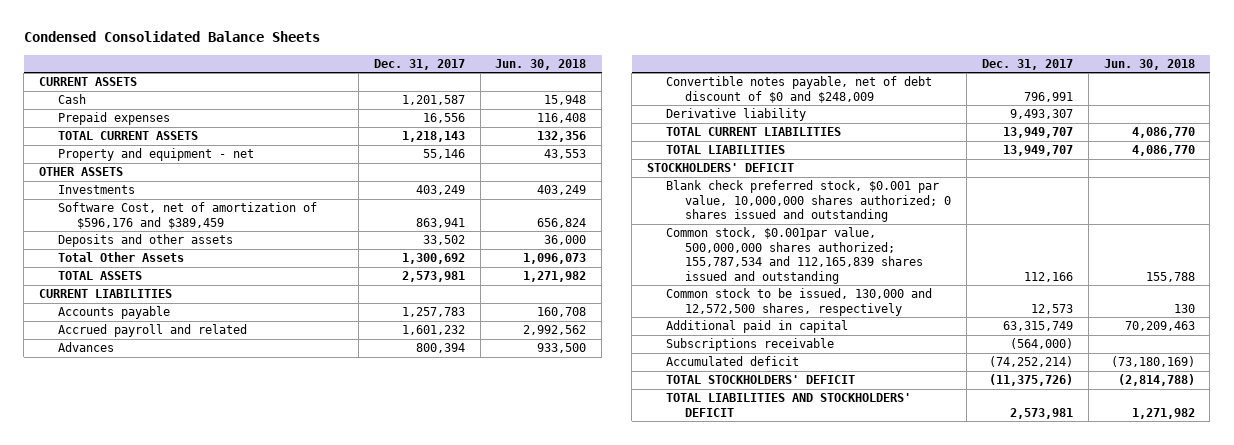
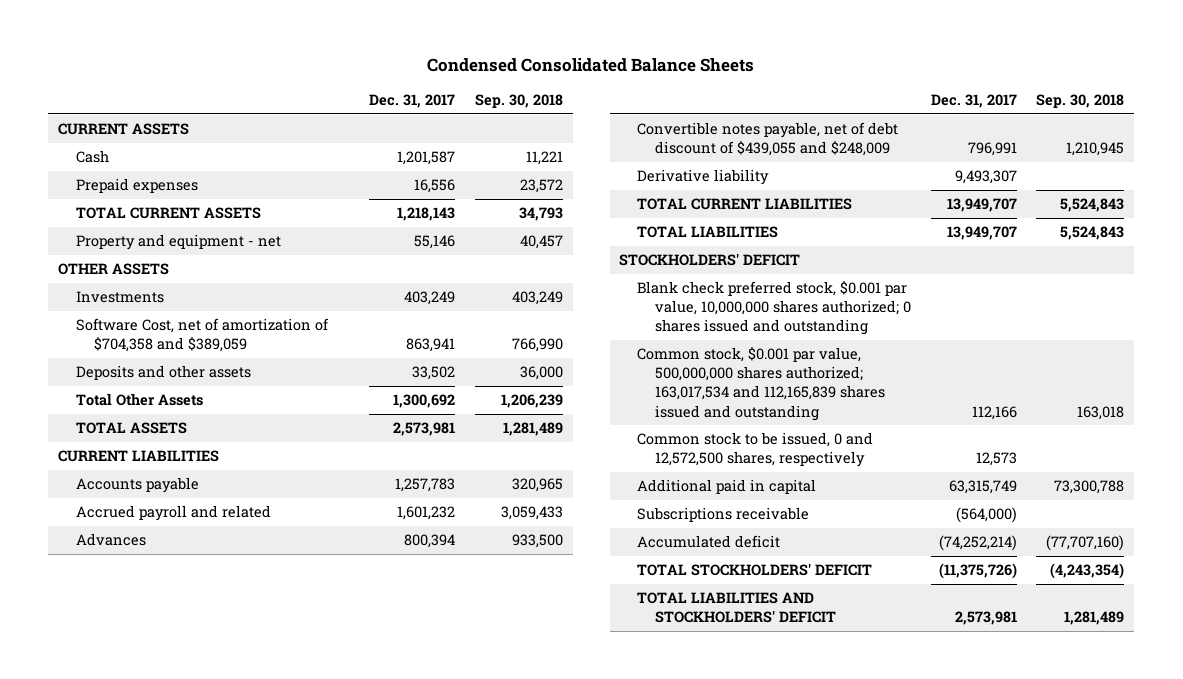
[495,58,587,70] Jun. 30, 2018 -> none
none -> [475,94,564,109] Sep. 30, 2018
[58,202,318,229] Software Cost, net of amortization of $596,176 and $389,459 -> [75,318,329,353] Software Cost, net of amortization of $704,358 and $389,059
[666,76,933,103] Convertible notes payable, net of debt discount of $0 and $248,009 -> [637,122,899,157] Convertible notes payable, net of debt discount of $439,055 and $248,009
[666,227,924,284] Common stock, $0.001par value, 500,000,000 shares authorized; 155,787,534 and 112,165,839 shares issued and outstanding -> [637,347,886,421] Common stock, $0.001 par value, 500,000,000 shares authorized; 163,017,534 and 112,165,839 shares issued and outstanding
[666,288,933,316] Common stock to be issued, 130,000 and 12,572,500 shares, respectively -> [637,432,874,468] Common stock to be issued, 0 and 12,572,500 shares, respectively

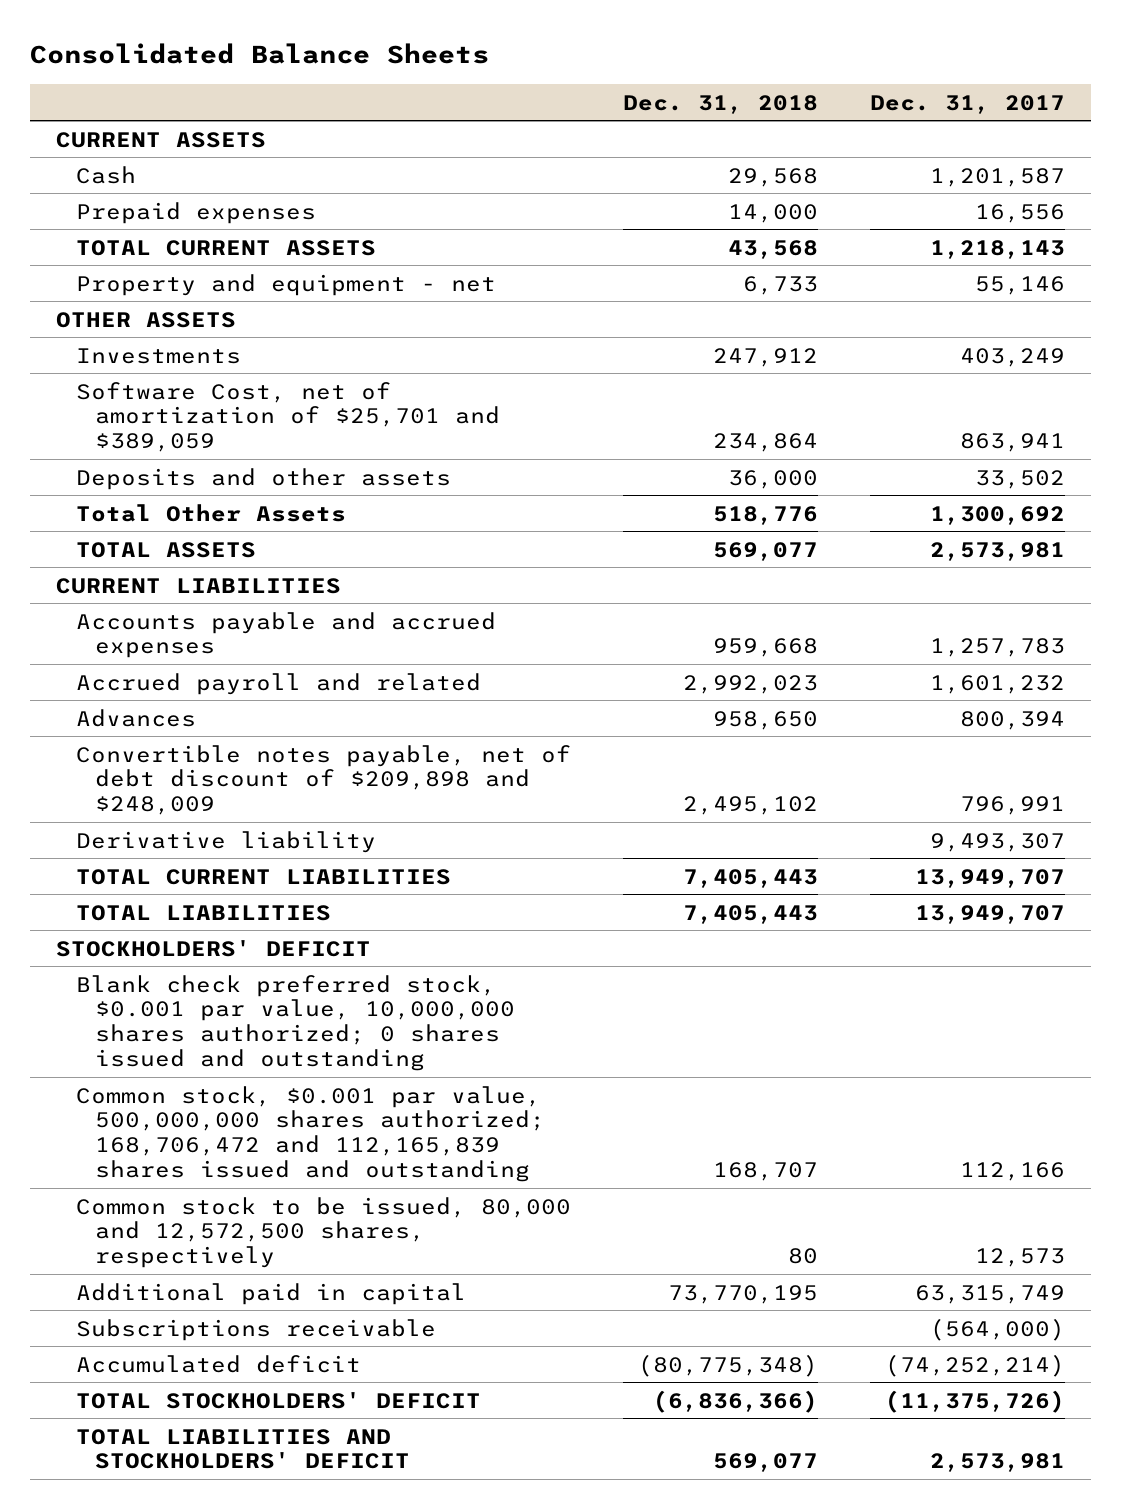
[427,58,755,73] Condensed Consolidated Balance Sheets -> [30,42,490,64] Consolidated Balance Sheets
[475,94,564,109] Sep. 30, 2018 -> none
none -> [622,94,818,114] Dec. 31, 2018
[75,318,329,353] Software Cost, net of amortization of $704,358 and $389,059 -> [75,381,501,453] Software Cost, net of amortization of $25,701 and $389,059
[75,477,199,494] Accounts payable -> [75,611,496,659] Accounts payable and accrued expenses
[637,122,899,157] Convertible notes payable, net of debt discount of $439,055 and $248,009 -> [75,744,571,816] Convertible notes payable, net of debt discount of $209,898 and $248,009
[637,347,886,421] Common stock, $0.001 par value, 500,000,000 shares authorized; 163,017,534 and 112,165,839 shares issued and outstanding -> [75,1085,546,1182] Common stock, $0.001 par value, 500,000,000 shares authorized; 168,706,472 and 112,165,839 shares issued and outstanding
[637,432,874,468] Common stock to be issued, 0 and 12,572,500 shares, respectively -> [75,1196,571,1269] Common stock to be issued, 80,000 and 12,572,500 shares, respectively

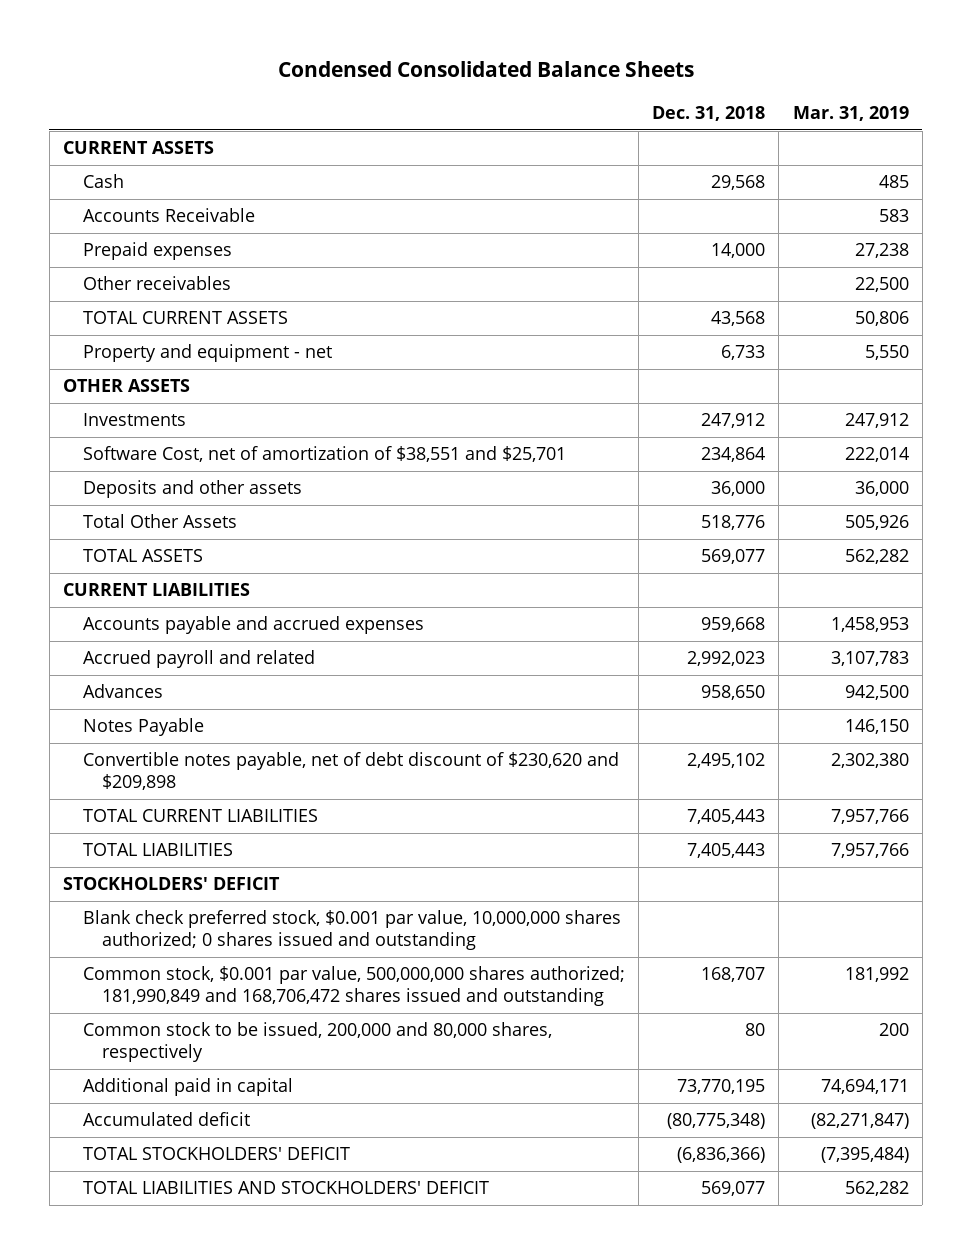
[30,42,490,64] Consolidated Balance Sheets -> [277,61,694,78] Condensed Consolidated Balance Sheets
[869,94,1065,114] Dec. 31, 2017 -> none
none -> [792,106,909,122] Mar. 31, 2019
none -> [82,208,255,223] Accounts Receivable
none -> [82,276,231,291] Other receivables
[75,381,501,453] Software Cost, net of amortization of $25,701 and $389,059 -> [82,446,566,463] Software Cost, net of amortization of $38,551 and $25,701
[75,830,376,853] Derivative liability -> none
none -> [82,718,204,737] Notes Payable
[75,744,571,816] Convertible notes payable, net of debt discount of $209,898 and $248,009 -> [82,752,619,791] Convertible notes payable, net of debt discount of $230,620 and $209,898
[75,1085,546,1182] Common stock, $0.001 par value, 500,000,000 shares authorized; 168,706,472 and 112,165,839 shares issued and outstanding -> [82,966,625,1007] Common stock, $0.001 par value, 500,000,000 shares authorized; 181,990,849 and 168,706,472 shares issued and outstanding
[75,1196,571,1269] Common stock to be issued, 80,000 and 12,572,500 shares, respectively -> [82,1022,552,1063] Common stock to be issued, 200,000 and 80,000 shares, respectively
[75,1318,436,1341] Subscriptions receivable -> none

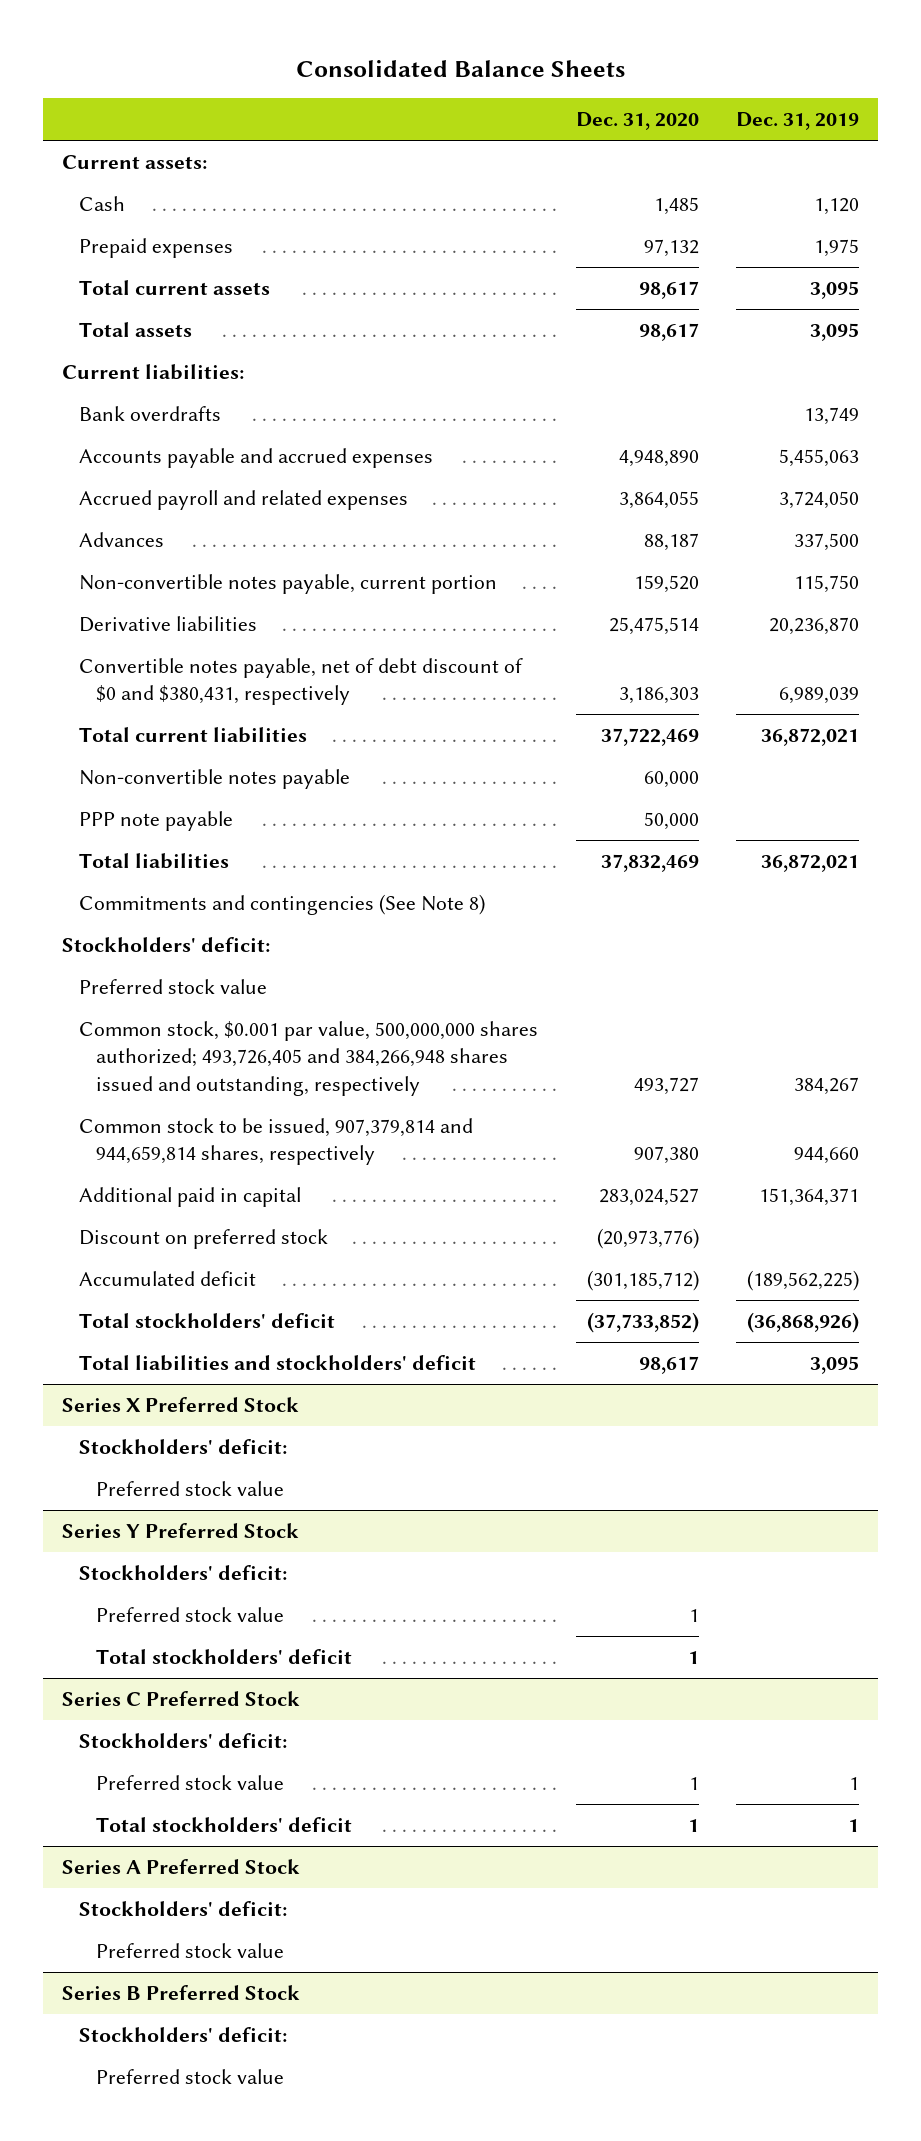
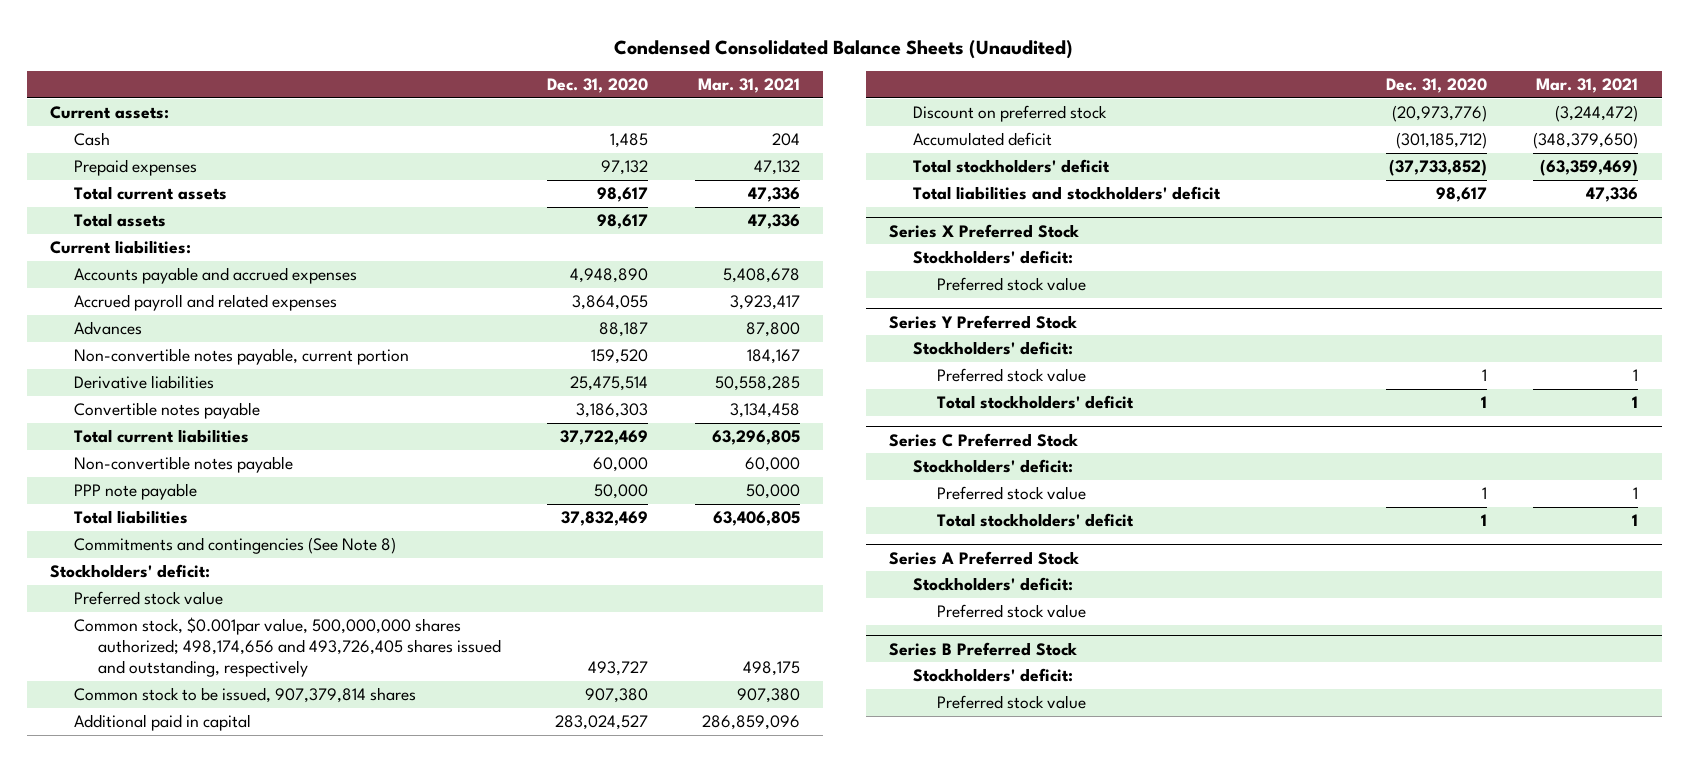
[295,59,625,77] Consolidated Balance Sheets -> [614,40,1074,60] Condensed Consolidated Balance Sheets (Unaudited)
[736,112,860,131] Dec. 31, 2019 -> none
none -> [697,78,800,94] Mar. 31, 2021
[79,405,222,421] Bank overdrafts -> none
[79,657,524,706] Convertible notes payable, net of debt discount of $0 and $380,431, respectively -> [74,401,261,419] Convertible notes payable
[79,1020,539,1096] Common stock, $0.001 par value, 500,000,000 shares authorized; 493,726,405 and 384,266,948 shares issued and outstanding, respectively -> [74,616,501,678] Common stock, $0.001par value, 500,000,000 shares authorized; 498,174,656 and 493,726,405 shares issued and outstanding, respectively
[79,1117,474,1166] Common stock to be issued, 907,379,814 and 944,659,814 shares, respectively -> [74,686,417,703] Common stock to be issued, 907,379,814 shares

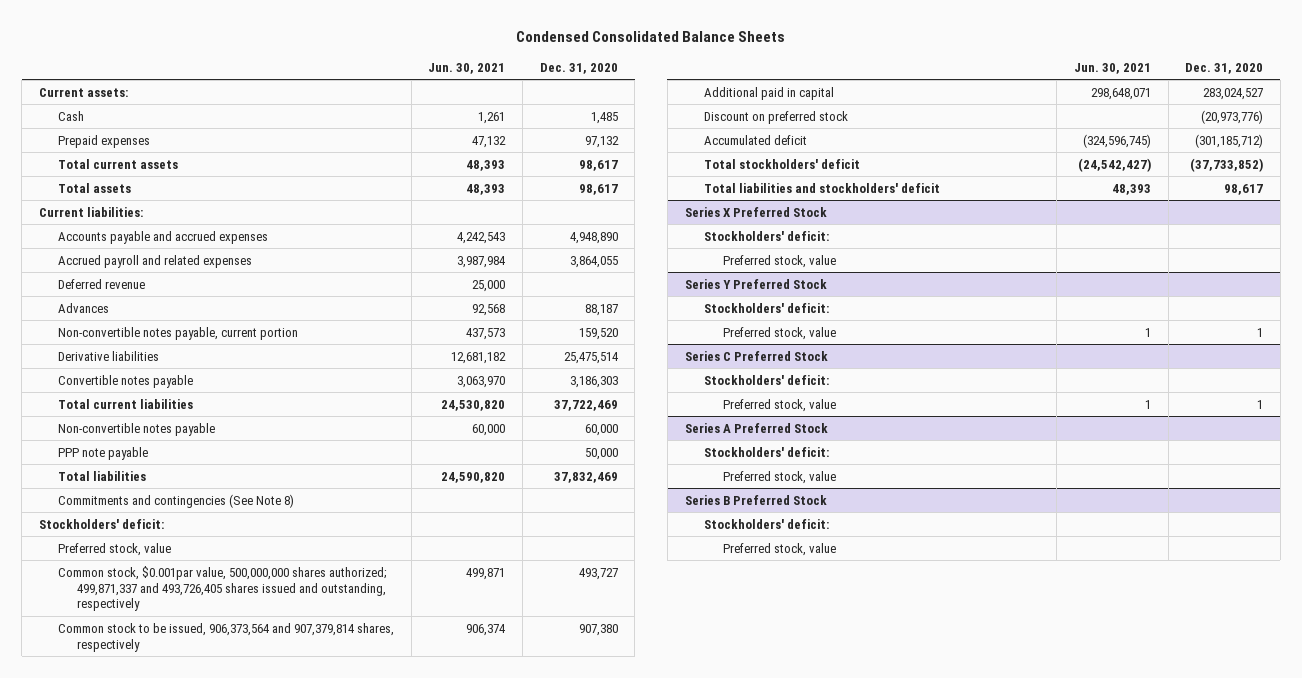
[614,40,1074,60] Condensed Consolidated Balance Sheets (Unaudited) -> [516,31,786,43] Condensed Consolidated Balance Sheets
[697,78,800,94] Mar. 31, 2021 -> none
none -> [428,63,506,75] Jun. 30, 2021
none -> [58,278,146,289] Deferred revenue
[74,590,224,605] Preferred stock value -> [58,542,172,556] Preferred stock, value
[74,616,501,678] Common stock, $0.001par value, 500,000,000 shares authorized; 498,174,656 and 493,726,405 shares issued and outstanding, respectively -> [58,565,388,612] Common stock, $0.001par value, 500,000,000 shares authorized; 499,871,337 and 493,726,405 shares issued and outstanding, respectively
[74,686,417,703] Common stock to be issued, 907,379,814 shares -> [58,622,395,652] Common stock to be issued, 906,373,564 and 907,379,814 shares, respectively
[936,276,1086,291] Preferred stock value -> [722,254,836,268] Preferred stock, value
[936,394,1134,409] Total stockholders' deficit -> none
[936,367,1086,382] Preferred stock value -> [722,326,836,340] Preferred stock, value
[936,512,1134,527] Total stockholders' deficit -> none
[936,485,1086,500] Preferred stock value -> [722,398,836,412] Preferred stock, value
[936,603,1086,618] Preferred stock value -> [722,470,836,484] Preferred stock, value
[936,694,1086,709] Preferred stock value -> [722,542,836,556] Preferred stock, value

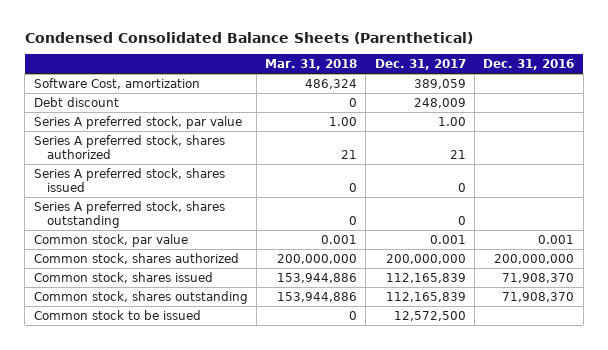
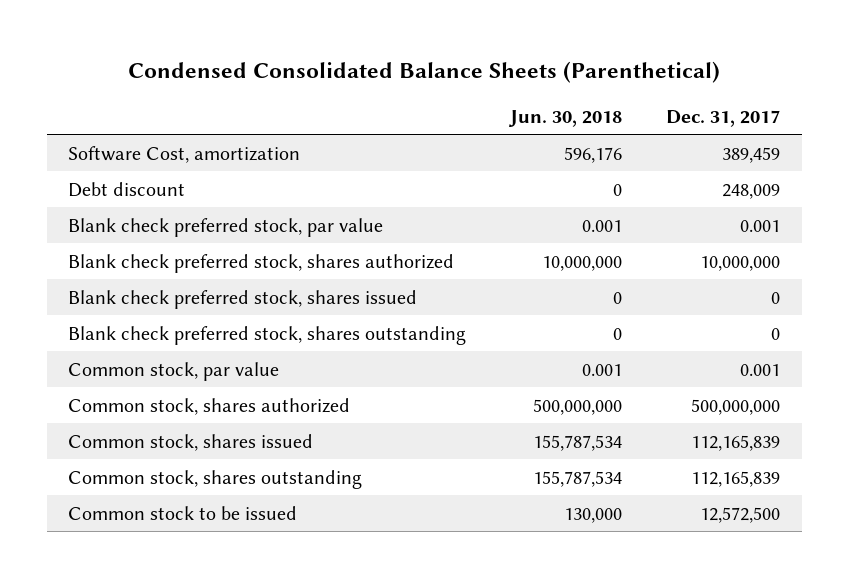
[265,59,358,71] Mar. 31, 2018 -> none
[483,59,575,71] Dec. 31, 2016 -> none
none -> [508,109,623,127] Jun. 30, 2018
[413,78,466,89] 389,059 -> [721,146,780,163] 389,459
[33,115,242,129] Series A preferred stock, par value -> [68,217,384,237] Blank check preferred stock, par value
[437,116,466,126] 1.00 -> [739,219,780,232] 0.001
[33,134,225,159] Series A preferred stock, shares authorized -> [68,253,455,273] Blank check preferred stock, shares authorized
[449,149,466,159] 21 -> [699,255,780,271] 10,000,000
[33,167,225,192] Series A preferred stock, shares issued -> [68,289,418,309] Blank check preferred stock, shares issued
[33,200,225,228] Series A preferred stock, shares outstanding -> [68,325,467,345] Blank check preferred stock, shares outstanding
[385,253,466,264] 200,000,000 -> [690,398,780,415] 500,000,000

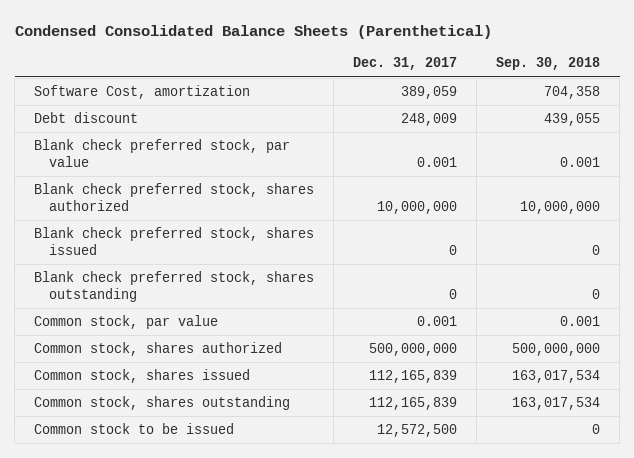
[508,109,623,127] Jun. 30, 2018 -> none
none -> [496,57,601,71] Sep. 30, 2018
[721,146,780,163] 389,459 -> [401,86,458,100] 389,059

